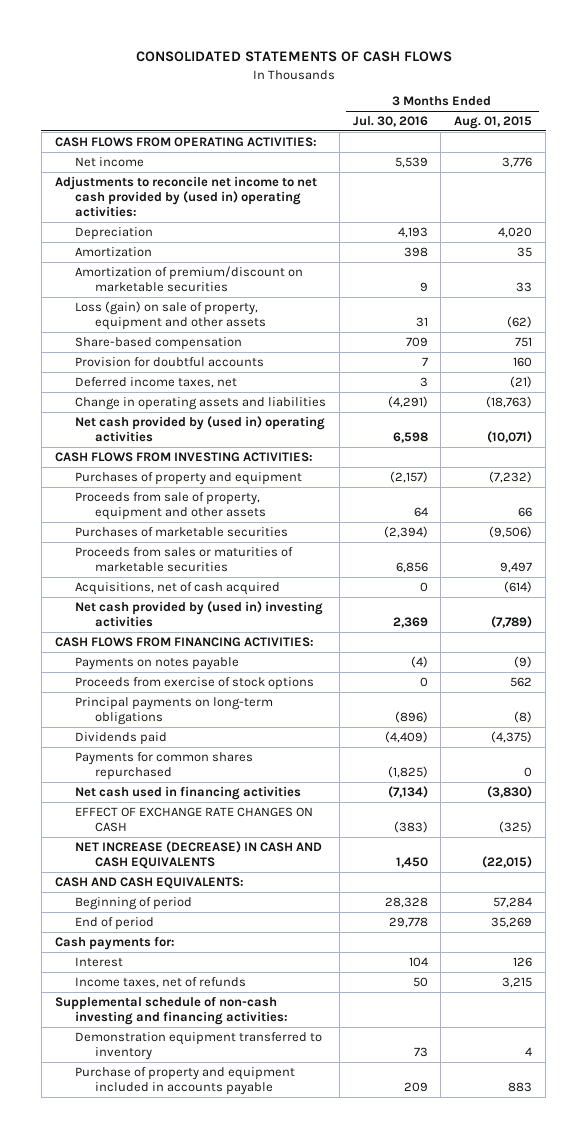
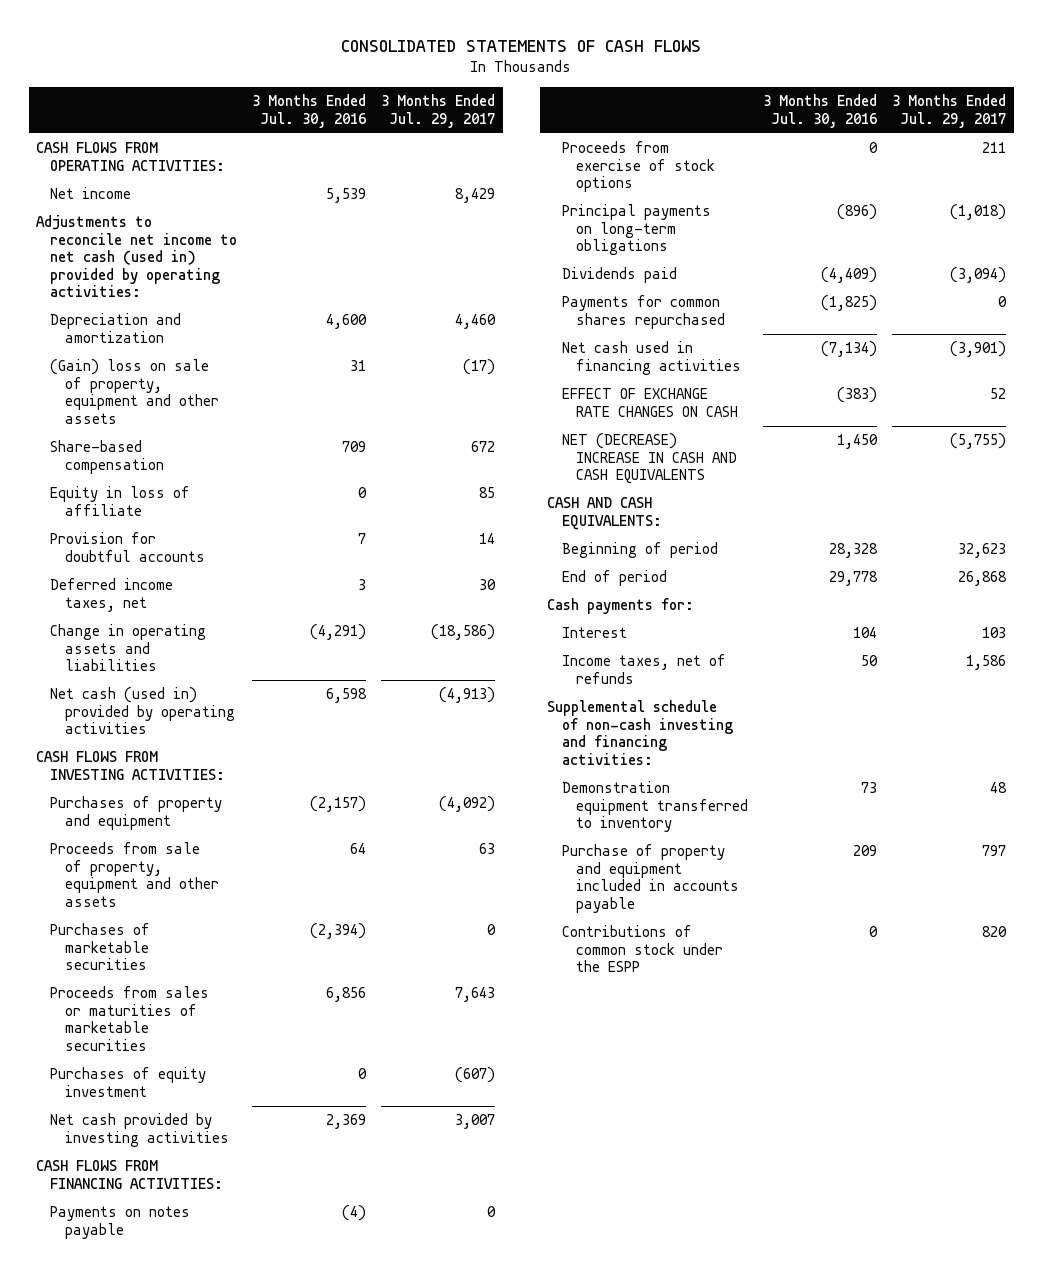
[454,115,533,129] Aug. 01, 2015 -> none
none -> [381,94,496,128] 3 Months Ended Jul. 29, 2017
[74,226,153,240] Depreciation -> none
[74,246,152,257] Amortization -> none
[74,265,303,292] Amortization of premium/discount on marketable securities -> none
[54,175,317,217] Adjustments to reconcile net income to net cash provided by (used in) operating activities: -> [36,215,238,298] Adjustments to reconcile net income to net cash (used in) provided by operating activities:
none -> [50,313,182,343] Depreciation and amortization
[74,300,266,330] Loss (gain) on sale of property, equipment and other assets -> [50,359,219,424] (Gain) loss on sale of property, equipment and other assets
none -> [50,486,191,516] Equity in loss of affiliate
[74,415,325,442] Net cash provided by (used in) operating activities -> [50,687,235,735] Net cash (used in) provided by operating activities
[74,581,280,595] Acquisitions, net of cash acquired -> none
none -> [50,1067,207,1097] Purchases of equity investment
[74,600,323,627] Net cash provided by (used in) investing activities -> [50,1113,229,1147] Net cash provided by investing activities
[74,840,322,869] NET INCREASE (DECREASE) IN CASH AND CASH EQUIVALENTS -> [561,433,737,485] NET (DECREASE) INCREASE IN CASH AND CASH EQUIVALENTS
none -> [561,925,723,973] Contributions of common stock under the ESPP

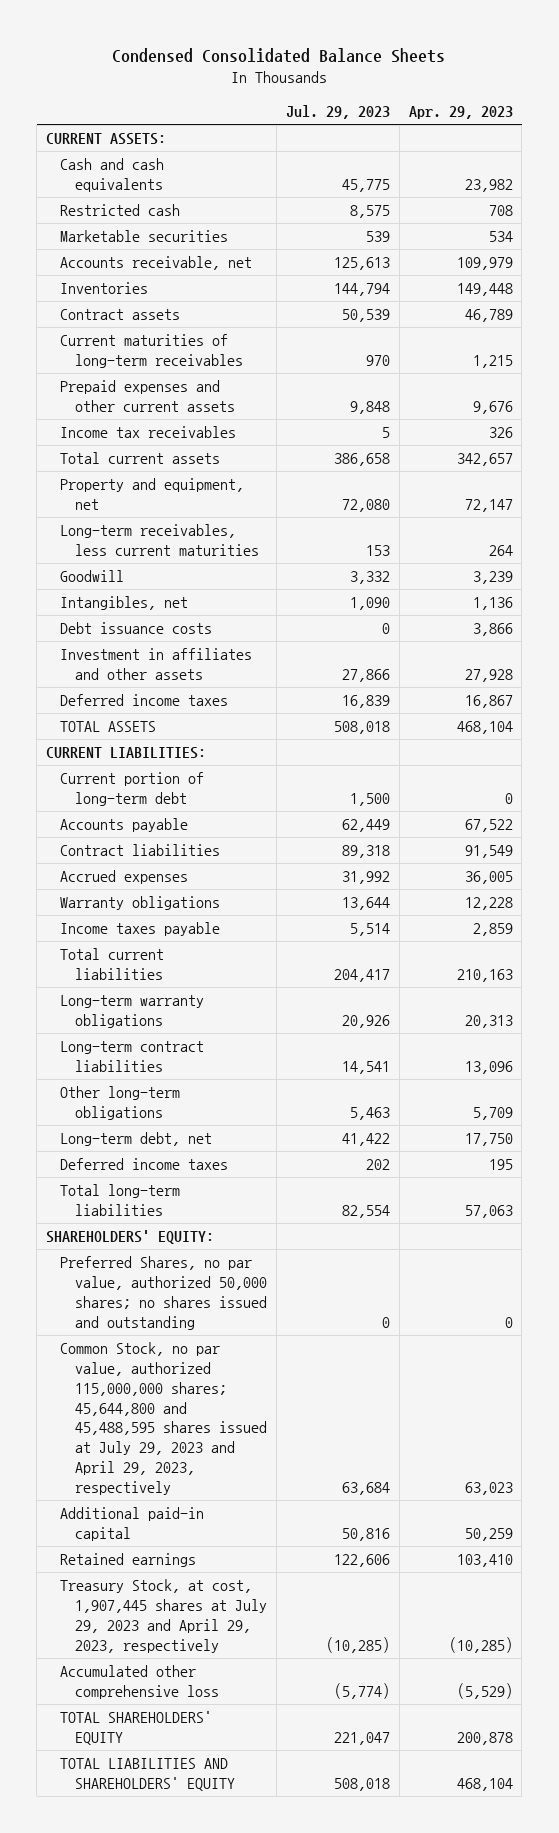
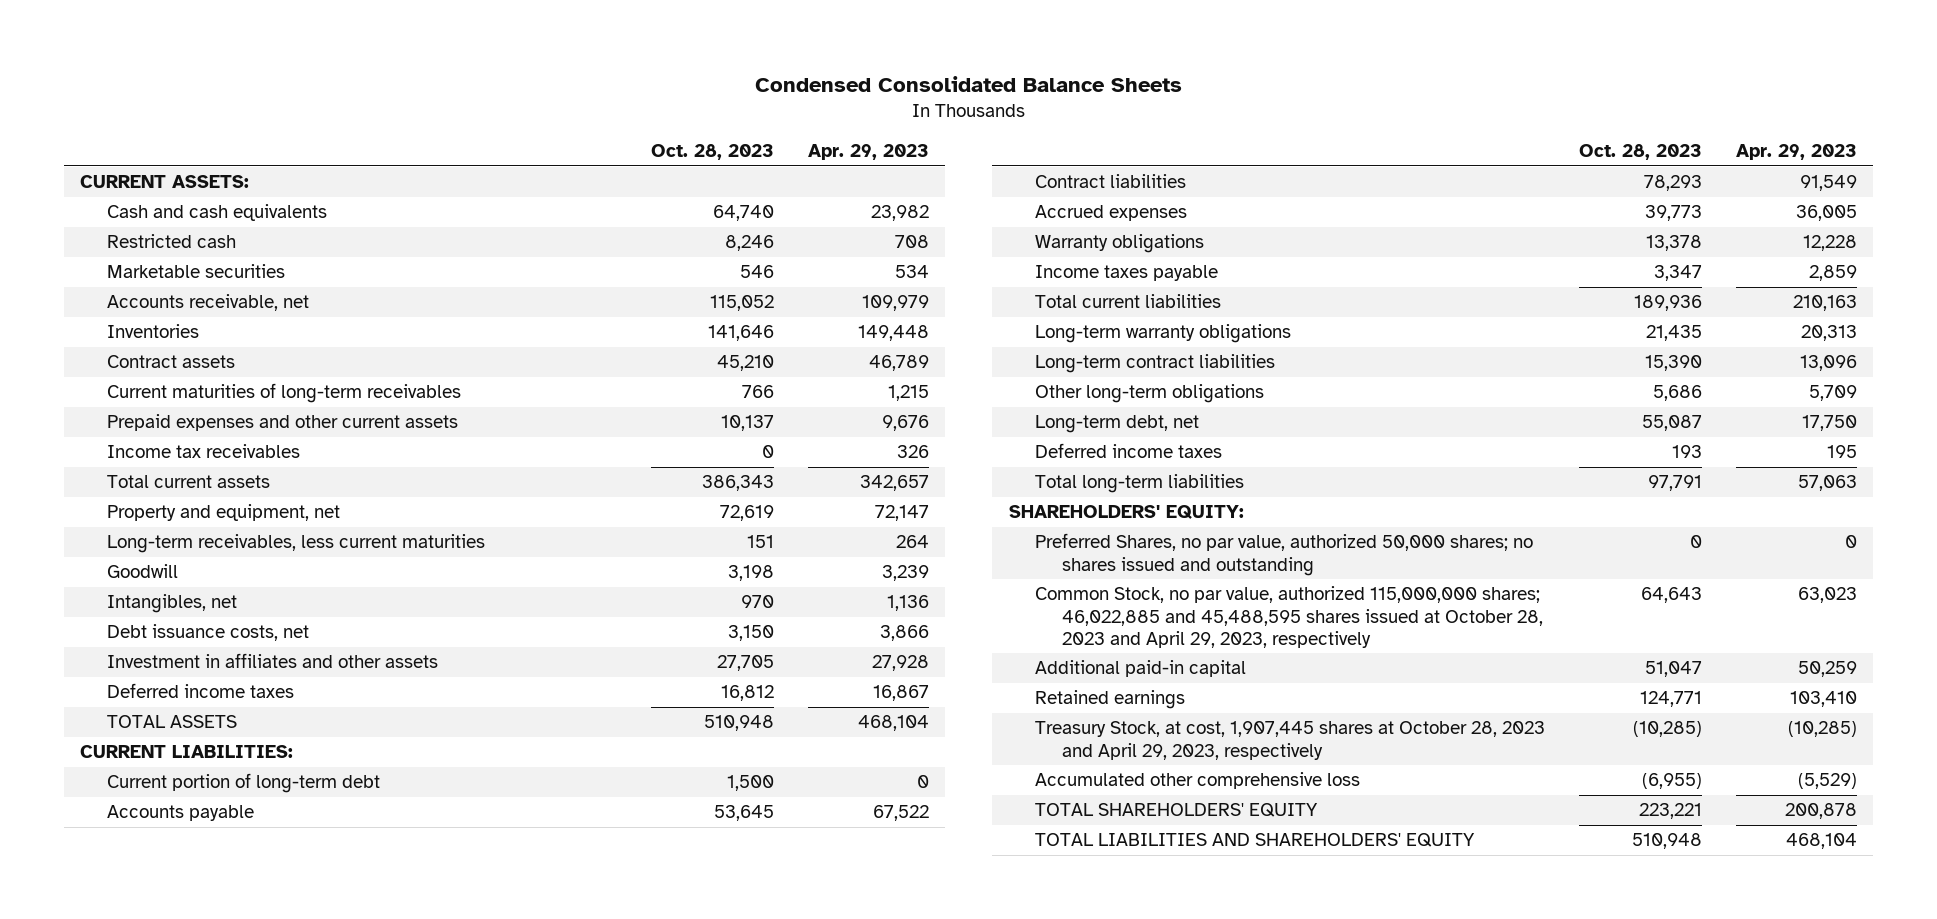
[285,104,390,119] Jul. 29, 2023 -> none
none -> [650,144,774,161] Oct. 28, 2023
[60,622,213,635] Debt issuance costs -> [107,624,310,642] Debt issuance costs, net
[60,1342,267,1495] Common Stock, no par value, authorized 115,000,000 shares; 45,644,800 and 45,488,595 shares issued at July 29, 2023 and April 29, 2023, respectively -> [1035,586,1543,648] Common Stock, no par value, authorized 115,000,000 shares; 46,022,885 and 45,488,595 shares issued at October 28, 2023 and April 29, 2023, respectively
[60,1579,267,1653] Treasury Stock, at cost, 1,907,445 shares at July 29, 2023 and April 29, 2023, respectively -> [1035,721,1546,760] Treasury Stock, at cost, 1,907,445 shares at October 28, 2023 and April 29, 2023, respectively

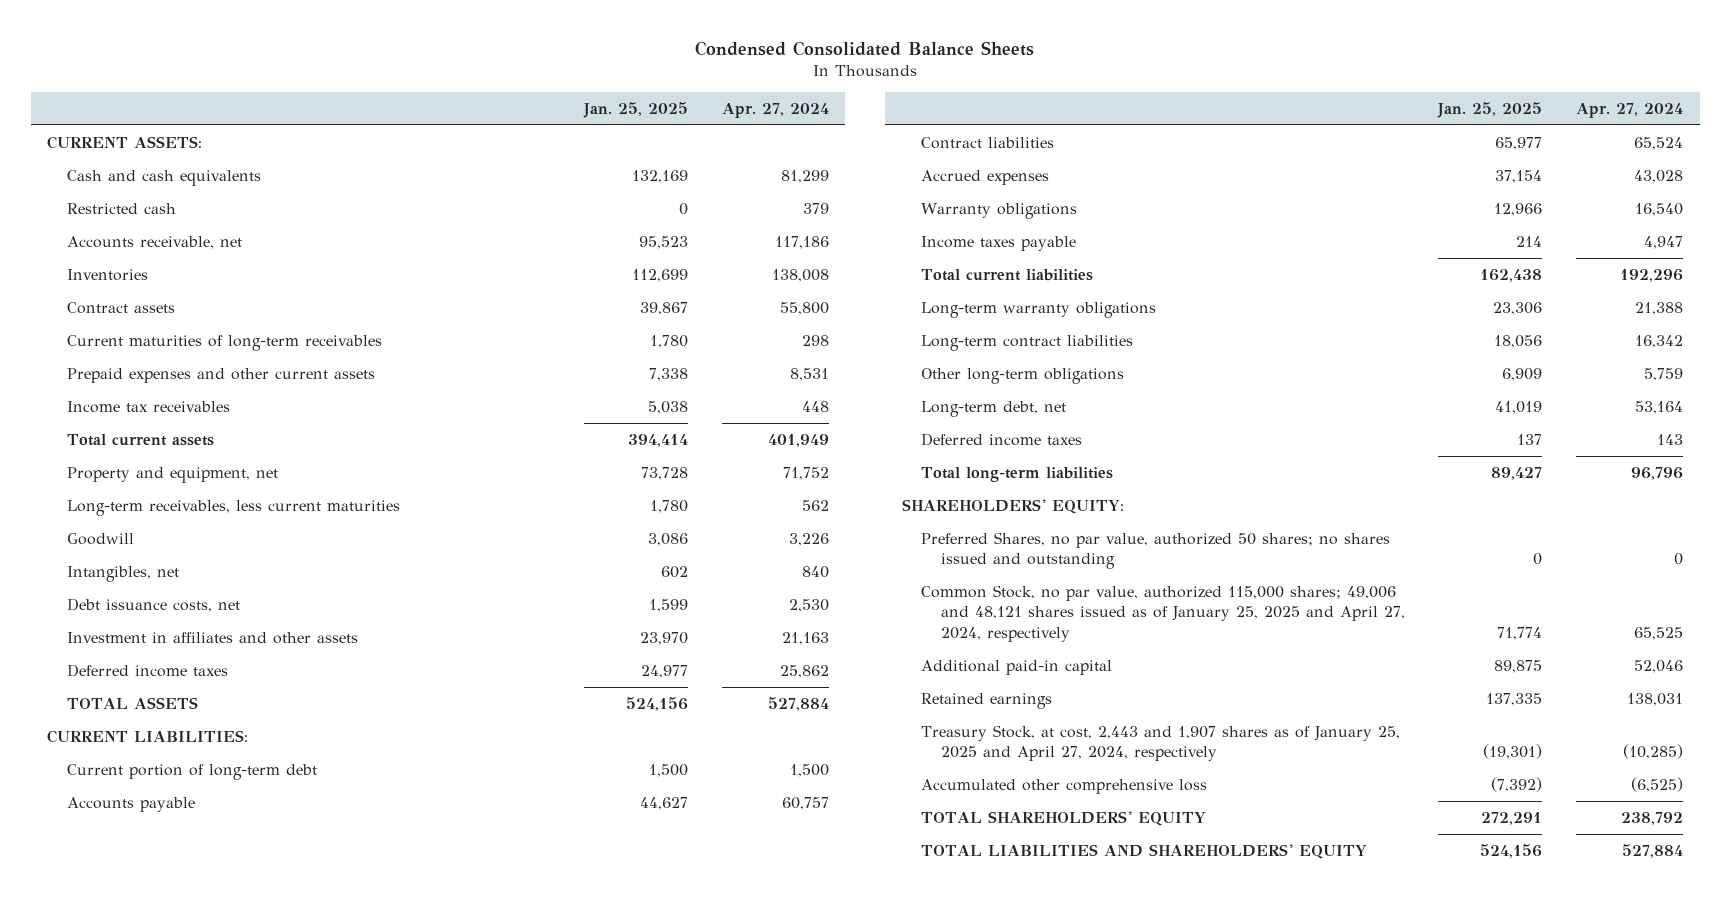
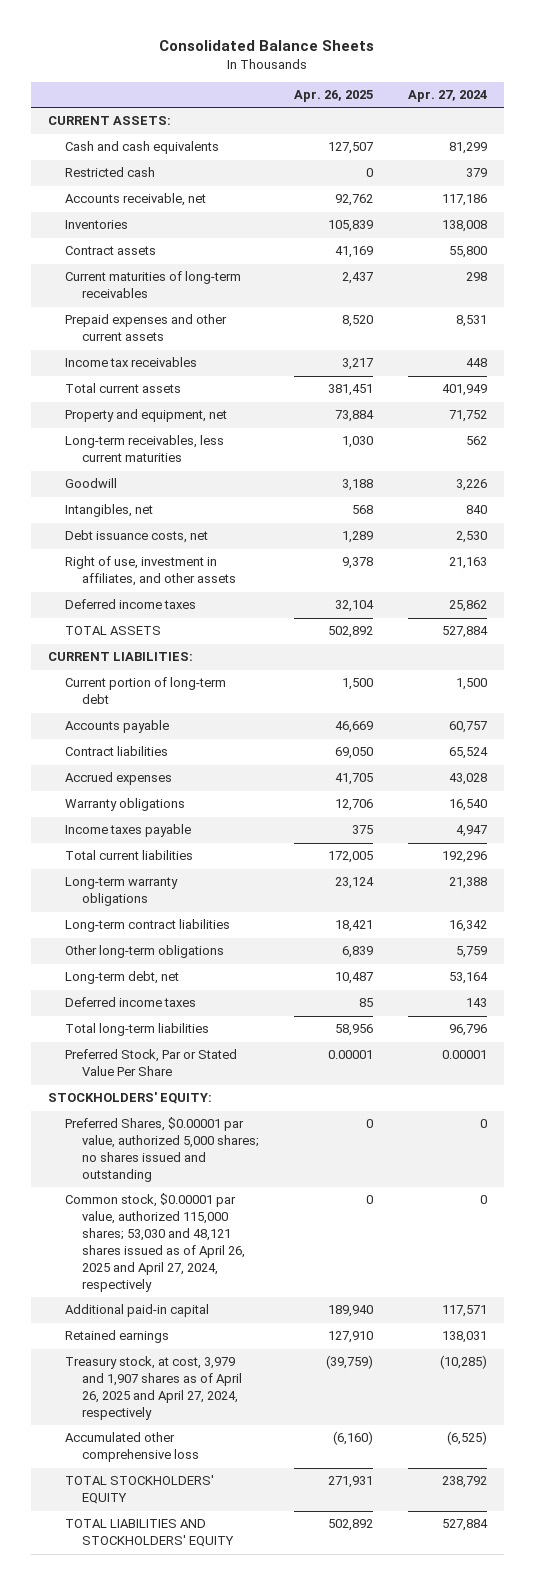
[695,41,1035,57] Condensed Consolidated Balance Sheets -> [159,39,375,51] Consolidated Balance Sheets
[583,101,689,118] Jan. 25, 2025 -> none
none -> [294,90,374,103] Apr. 26, 2025
[66,631,358,644] Investment in affiliates and other assets -> [65,556,237,587] Right of use, investment in affiliates, and other assets
none -> [65,1049,238,1077] Preferred Stock, Par or Stated Value Per Share
[901,498,1124,514] SHAREHOLDERS' EQUITY: -> [47,1092,212,1105] STOCKHOLDERS' EQUITY:
[921,531,1391,570] Preferred Shares, no par value, authorized 50 shares; no shares issued and outstanding -> [65,1117,260,1183] Preferred Shares, $0.00001 par value, authorized 5,000 shares; no shares issued and outstanding
[921,584,1405,642] Common Stock, no par value, authorized 115,000 shares; 49,006 and 48,121 shares issued as of January 25, 2025 and April 27, 2024, respectively -> [65,1193,246,1293] Common stock, $0.00001 par value, authorized 115,000 shares; 53,030 and 48,121 shares issued as of April 26, 2025 and April 27, 2024, respectively
[1633,626,1683,640] 65,525 -> [479,1195,487,1205] 0
[1633,659,1683,673] 52,046 -> [441,1305,487,1318] 117,571
[921,724,1401,762] Treasury Stock, at cost, 2,443 and 1,907 shares as of January 25, 2025 and April 27, 2024, respectively -> [65,1356,243,1421] Treasury stock, at cost, 3,979 and 1,907 shares as of April 26, 2025 and April 27, 2024, respectively
[921,810,1207,826] TOTAL SHAREHOLDERS' EQUITY -> [65,1475,215,1505] TOTAL STOCKHOLDERS' EQUITY
[921,843,1368,859] TOTAL LIABILITIES AND SHAREHOLDERS' EQUITY -> [65,1519,235,1548] TOTAL LIABILITIES AND STOCKHOLDERS' EQUITY

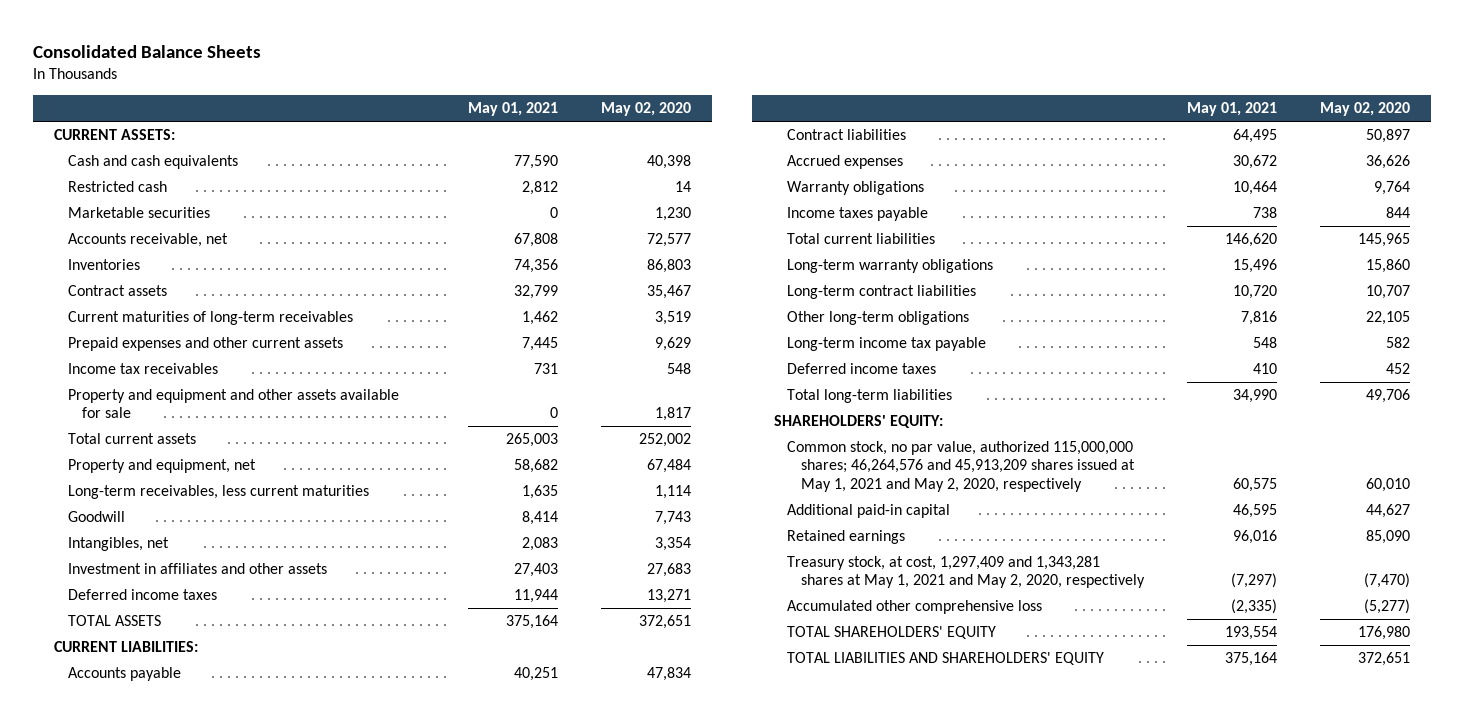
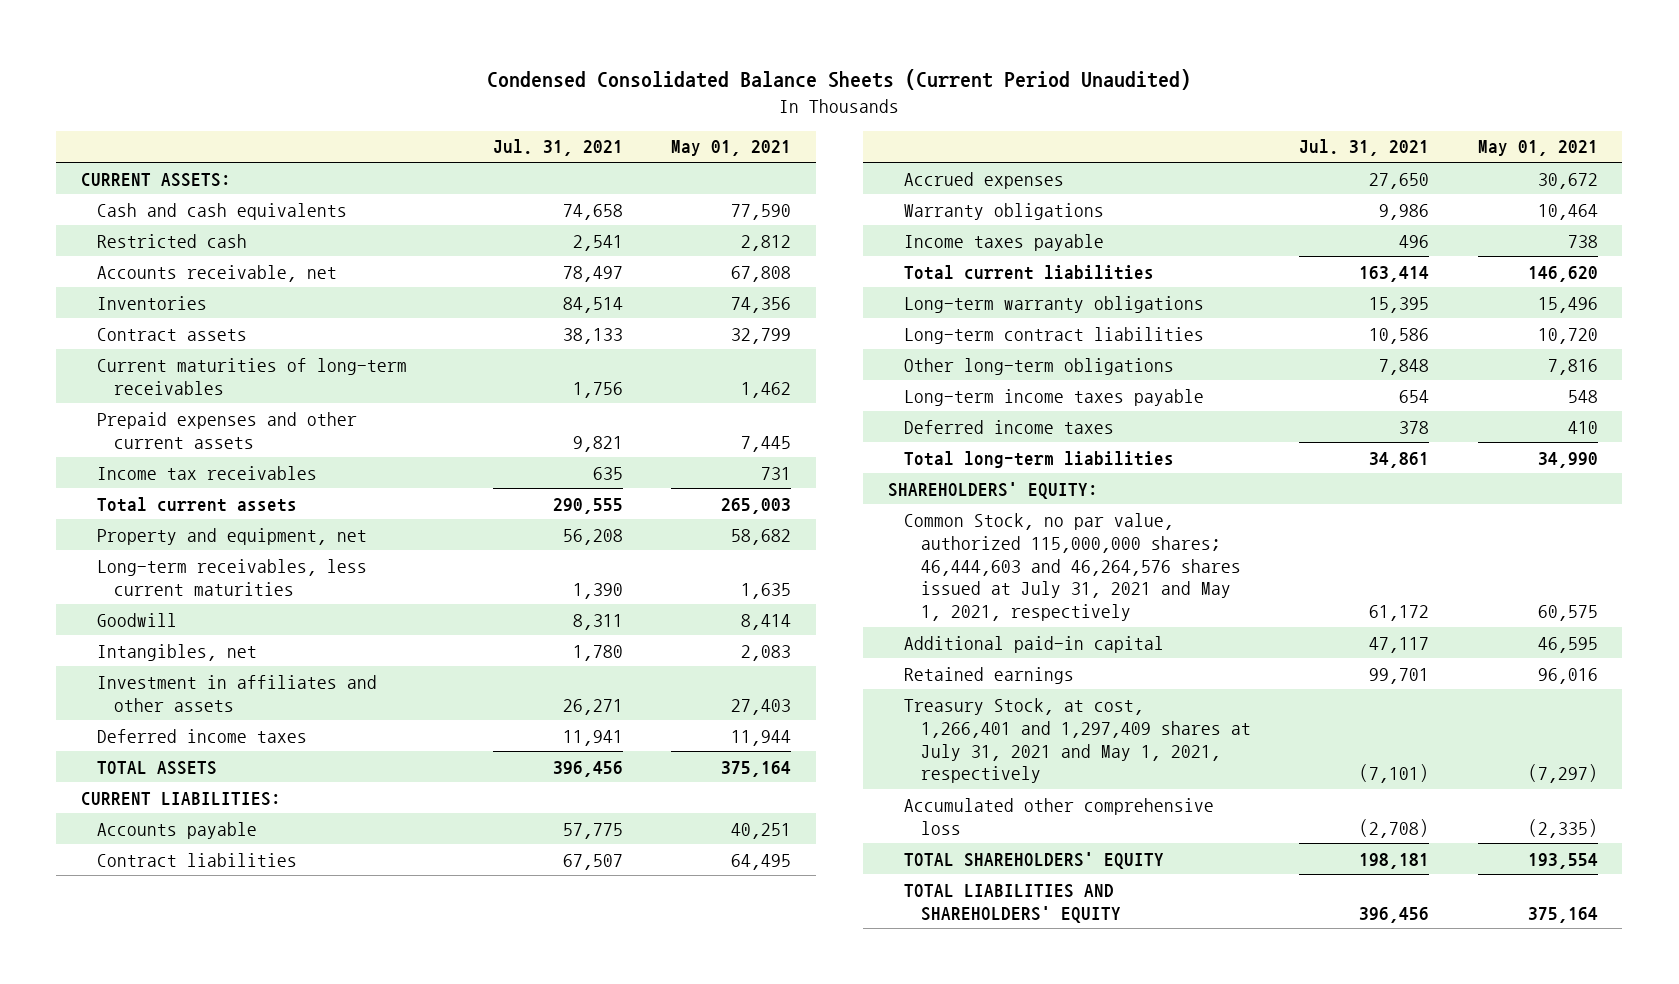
[33,44,262,58] Consolidated Balance Sheets -> [487,68,1192,90] Condensed Consolidated Balance Sheets (Current Period Unaudited)
[600,102,691,117] May 02, 2020 -> none
none -> [492,139,623,157] Jul. 31, 2021
[68,206,211,218] Marketable securities -> none
[68,388,400,419] Property and equipment and other assets available for sale -> none
[787,336,987,351] Long-term income tax payable -> [904,388,1205,406] Long-term income taxes payable
[787,440,1136,492] Common stock, no par value, authorized 115,000,000 shares; 46,264,576 and 45,913,209 shares issued at May 1, 2021 and May 2, 2020, respectively -> [904,512,1241,622] Common Stock, no par value, authorized 115,000,000 shares; 46,444,603 and 46,264,576 shares issued at July 31, 2021 and May 1, 2021, respectively
[787,555,1146,589] Treasury stock, at cost, 1,297,409 and 1,343,281 shares at May 1, 2021 and May 2, 2020, respectively -> [904,697,1251,784] Treasury Stock, at cost, 1,266,401 and 1,297,409 shares at July 31, 2021 and May 1, 2021, respectively

